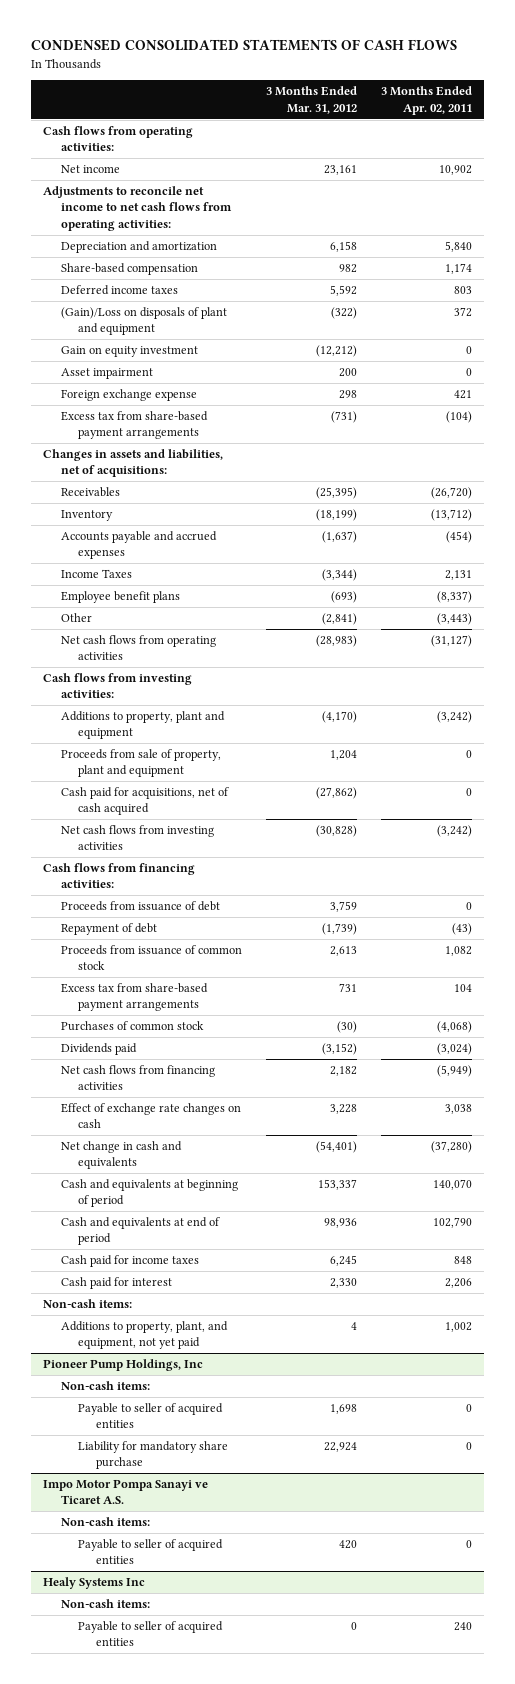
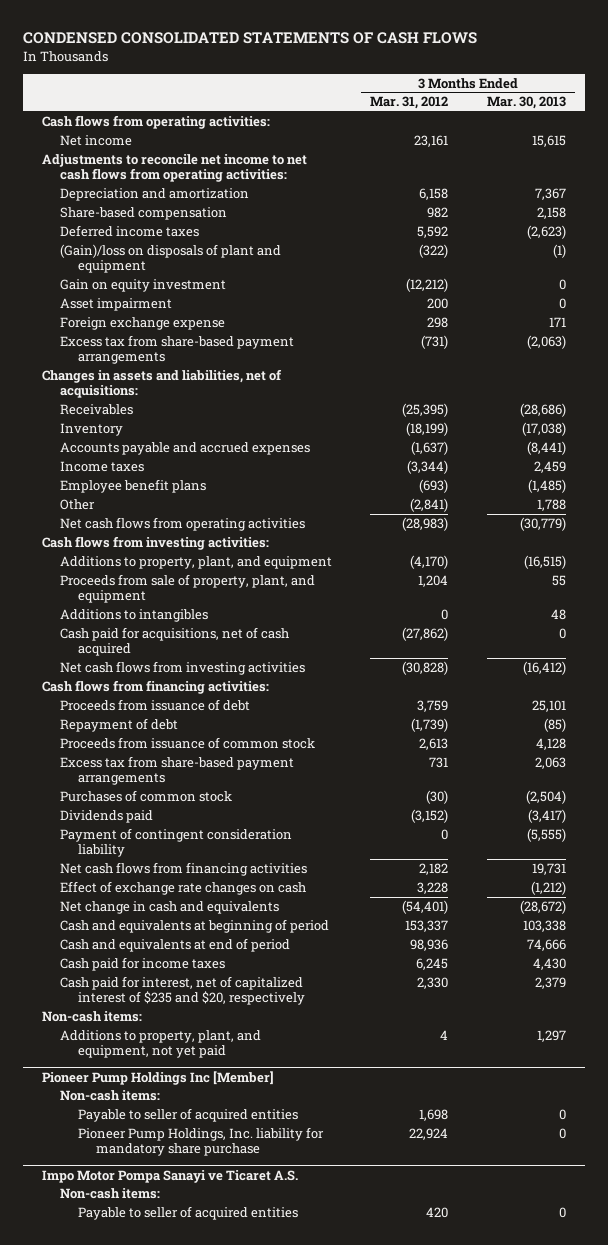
[381,86,473,115] 3 Months Ended Apr. 02, 2011 -> none
none -> [486,96,566,110] Mar. 30, 2013
[60,307,227,336] (Gain)/Loss on disposals of plant and equipment -> [59,243,281,274] (Gain)/loss on disposals of plant and equipment
[60,569,132,579] Income Taxes -> [59,460,144,472] Income taxes
[60,711,225,740] Additions to property, plant and equipment -> [59,555,332,569] Additions to property, plant, and equipment
[60,749,221,778] Proceeds from sale of property, plant and equipment -> [59,573,315,604] Proceeds from sale of property, plant, and equipment
none -> [59,608,208,622] Additions to intangibles
none -> [59,827,292,858] Payment of contingent consideration liability
[60,1277,172,1290] Cash paid for interest -> [59,975,305,1006] Cash paid for interest, net of capitalized interest of $235 and $20, respectively
[42,1359,203,1372] Pioneer Pump Holdings, Inc -> [41,1070,274,1085] Pioneer Pump Holdings Inc [Member]
[78,1441,229,1470] Liability for mandatory share purchase -> [77,1126,324,1157] Pioneer Pump Holdings, Inc. liability for mandatory share purchase
[42,1577,145,1590] Healy Systems Inc -> none
[60,1599,150,1609] Non-cash items: -> none
[78,1621,224,1647] Payable to seller of acquired entities -> none

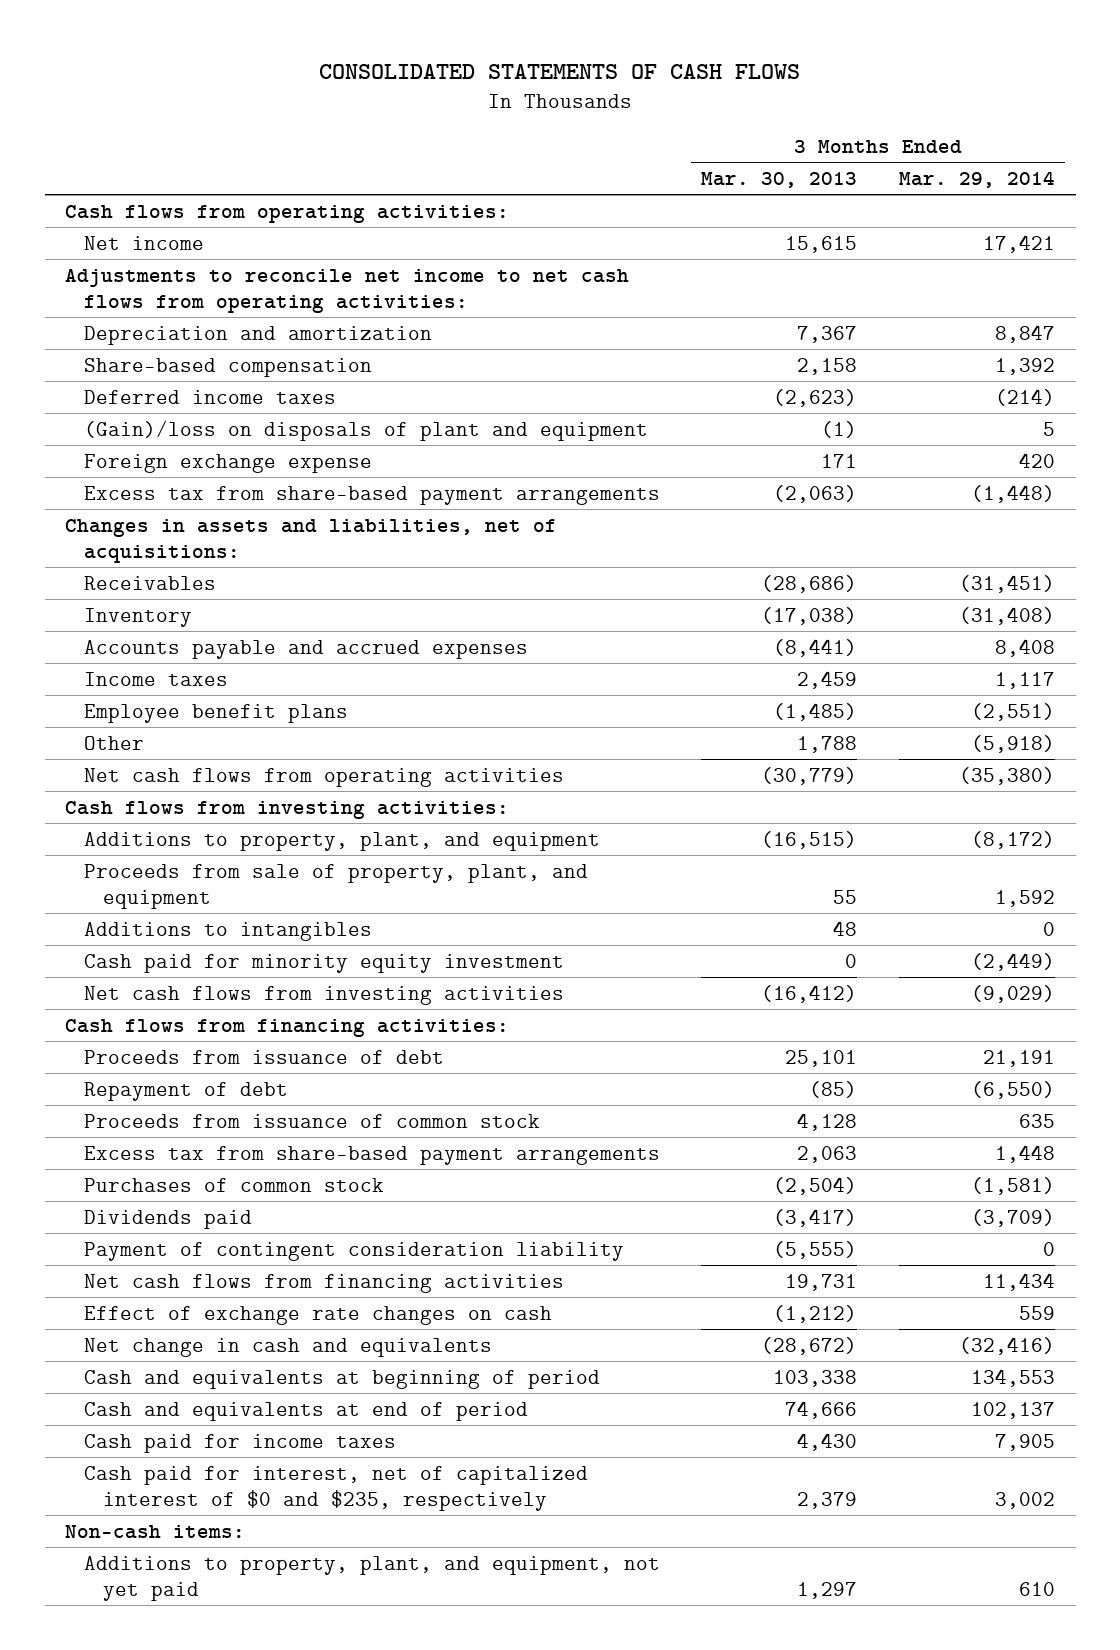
[22,32,477,45] CONDENSED CONSOLIDATED STATEMENTS OF CASH FLOWS -> [319,63,801,79] CONSOLIDATED STATEMENTS OF CASH FLOWS
[370,96,449,110] Mar. 31, 2012 -> none
none -> [898,170,1055,188] Mar. 29, 2014
[59,278,226,292] Gain on equity investment -> none
[59,297,172,311] Asset impairment -> none
[59,626,289,657] Cash paid for acquisitions, net of cash acquired -> none
none -> [84,953,565,973] Cash paid for minority equity investment
[59,975,305,1006] Cash paid for interest, net of capitalized interest of $235 and $20, respectively -> [84,1465,589,1512] Cash paid for interest, net of capitalized interest of $0 and $235, respectively
[41,1070,274,1085] Pioneer Pump Holdings Inc [Member] -> none
[59,1089,160,1101] Non-cash items: -> none
[77,1107,298,1122] Payable to seller of acquired entities -> none
[77,1126,324,1157] Pioneer Pump Holdings, Inc. liability for mandatory share purchase -> none
[41,1169,298,1183] Impo Motor Pompa Sanayi ve Ticaret A.S. -> none
[59,1187,160,1199] Non-cash items: -> none
[77,1205,298,1220] Payable to seller of acquired entities -> none

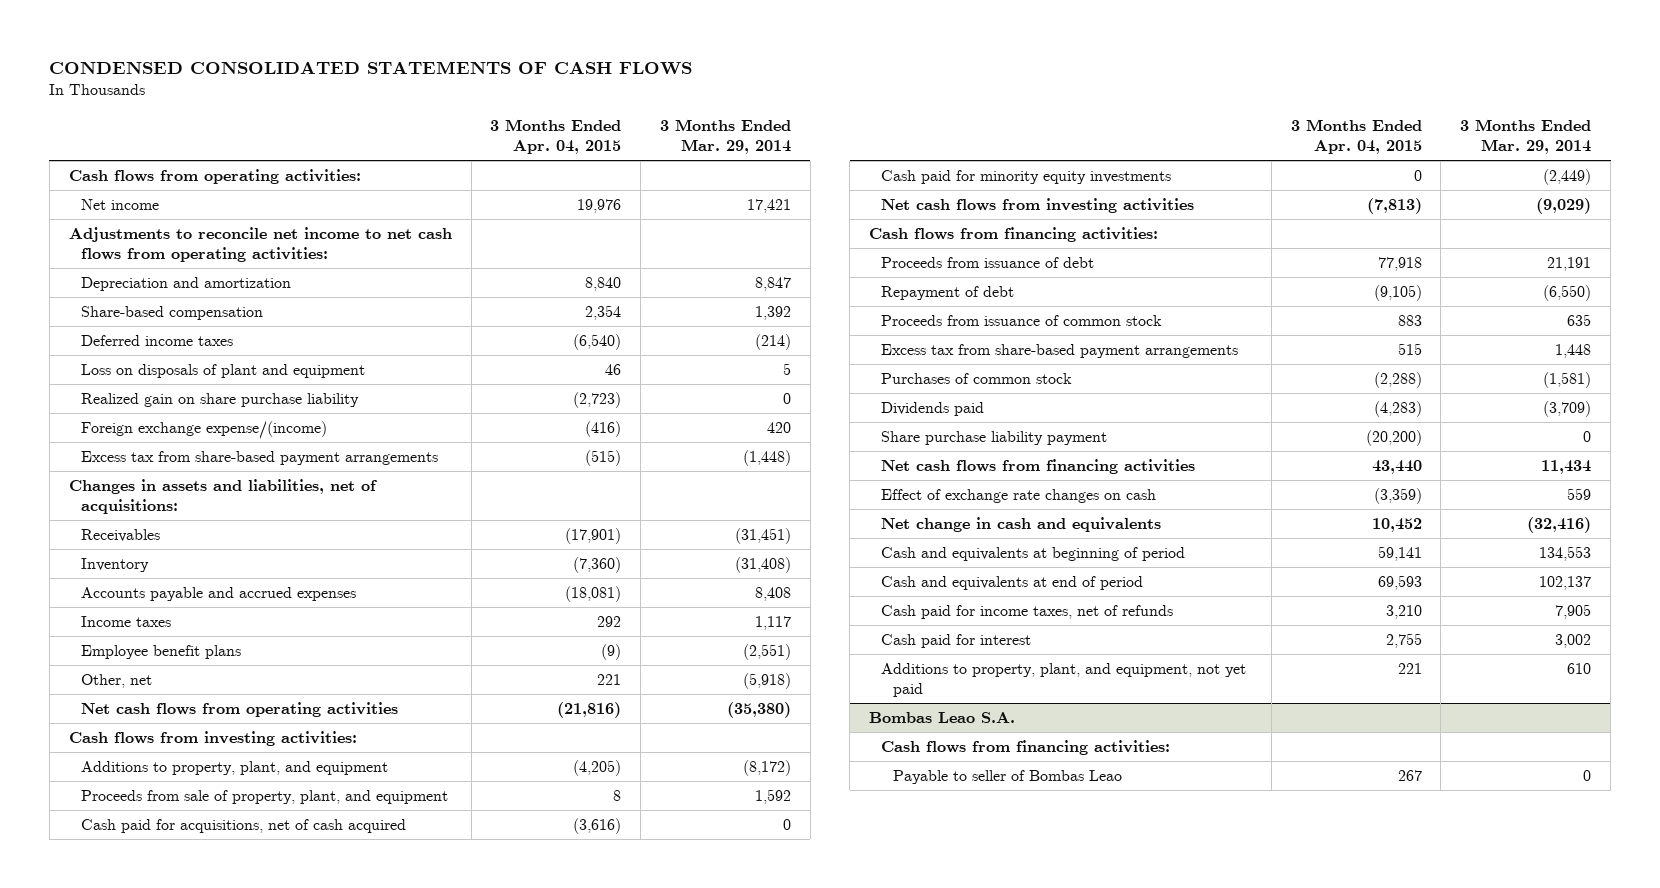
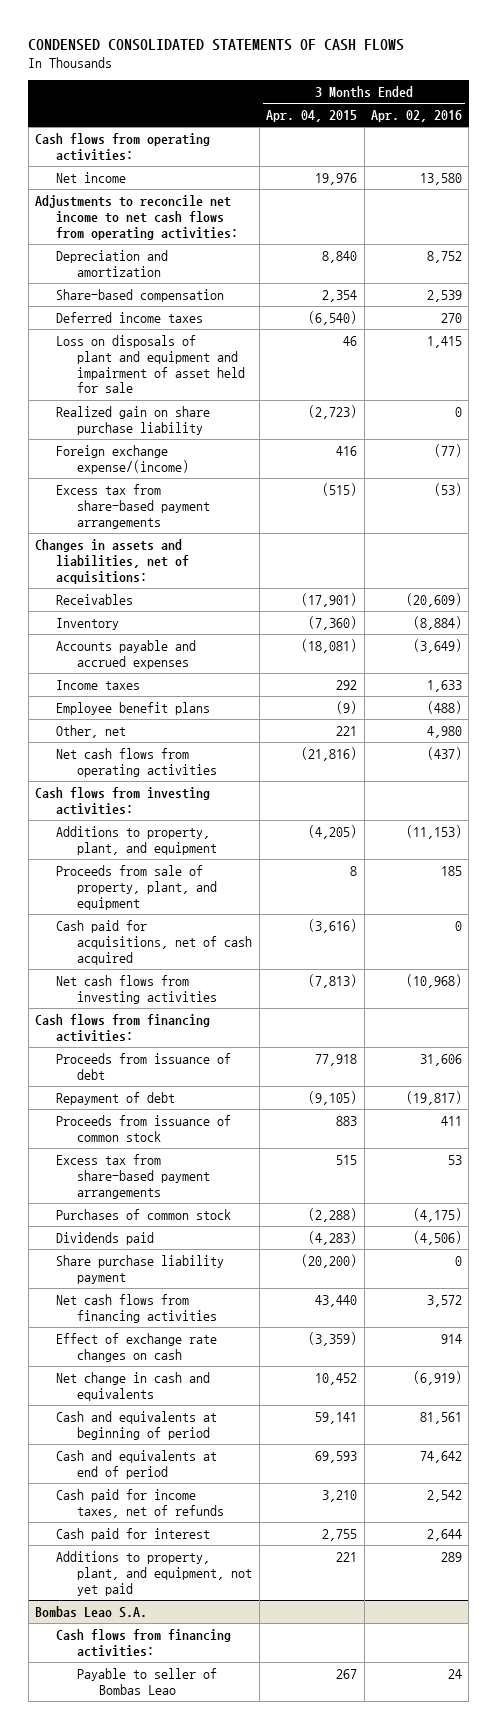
[660,118,792,154] 3 Months Ended Mar. 29, 2014 -> none
none -> [370,109,462,122] Apr. 02, 2016
[80,364,365,379] Loss on disposals of plant and equipment -> [56,334,246,394] Loss on disposals of plant and equipment and impairment of asset held for sale
[585,421,622,438] (416) -> [336,445,358,456] 416
[880,170,1171,185] Cash paid for minority equity investments -> none

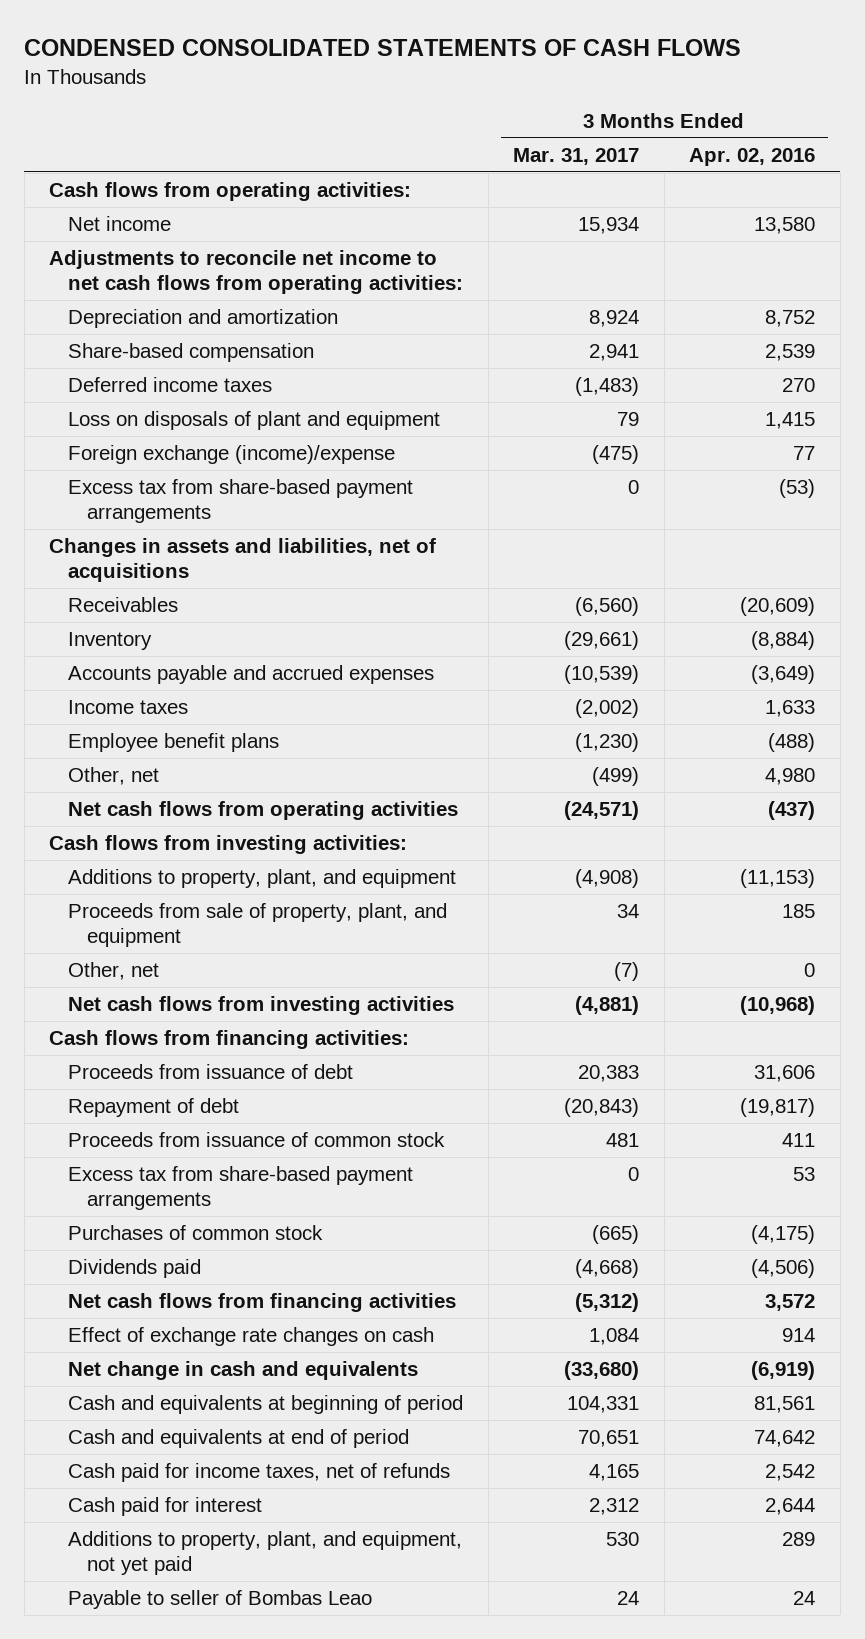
[266,109,358,122] Apr. 04, 2015 -> none
none -> [513,147,640,165] Mar. 31, 2017
[56,405,211,435] Realized gain on share purchase liability -> none
[56,334,246,394] Loss on disposals of plant and equipment and impairment of asset held for sale -> [68,410,441,430] Loss on disposals of plant and equipment
[56,444,190,474] Foreign exchange expense/(income) -> [68,444,396,464] Foreign exchange (income)/expense
[433,443,462,457] (77) -> [793,445,816,460] 77
[35,538,190,584] Changes in assets and liabilities, net of acquisitions: -> [49,537,437,583] Changes in assets and liabilities, net of acquisitions
[56,919,253,965] Cash paid for acquisitions, net of cash acquired -> none
none -> [68,961,160,980] Other, net
[56,1254,225,1284] Share purchase liability payment -> none
[35,1605,148,1618] Bombas Leao S.A. -> none
[56,1628,232,1657] Cash flows from financing activities: -> none

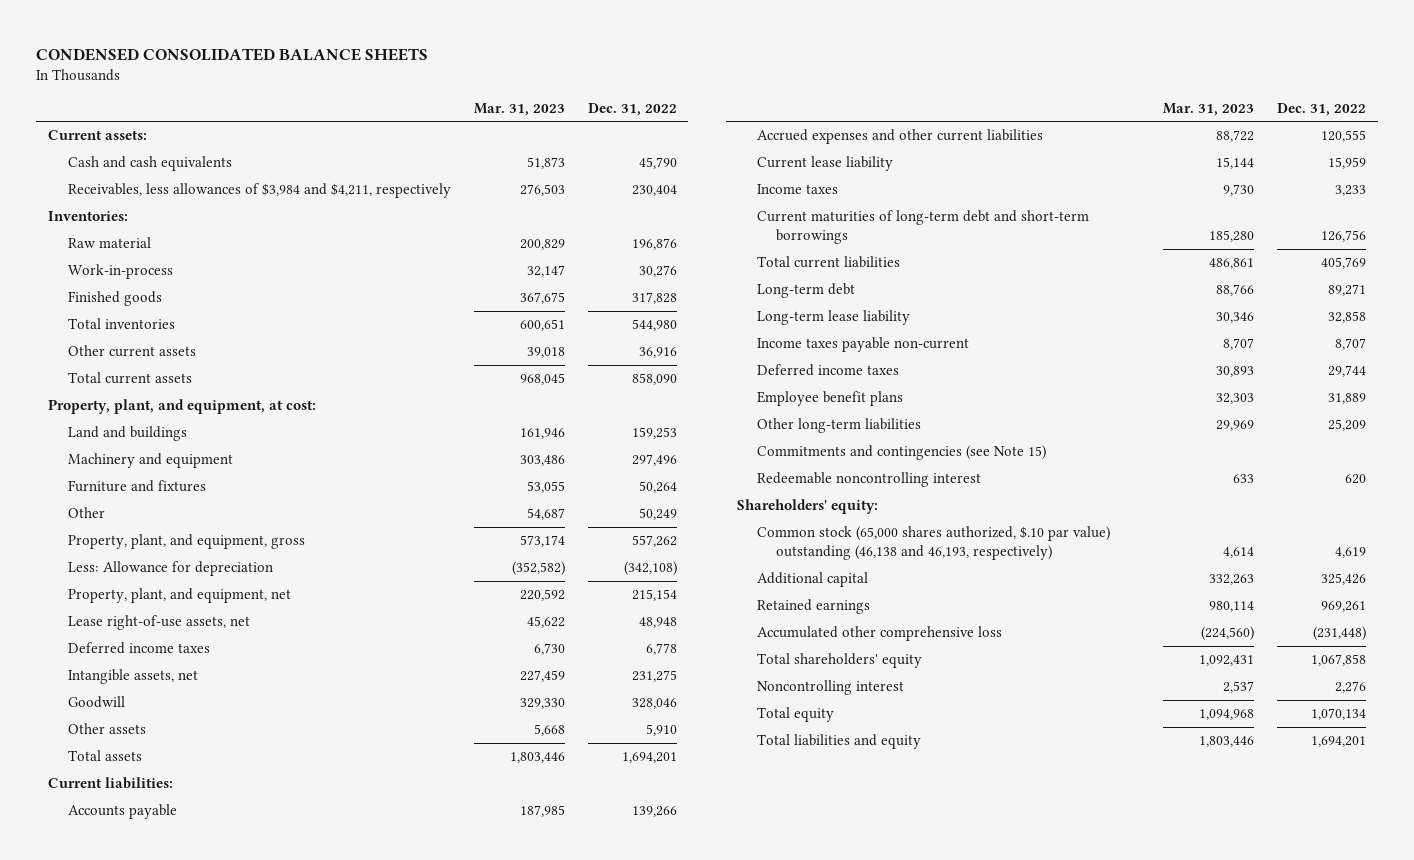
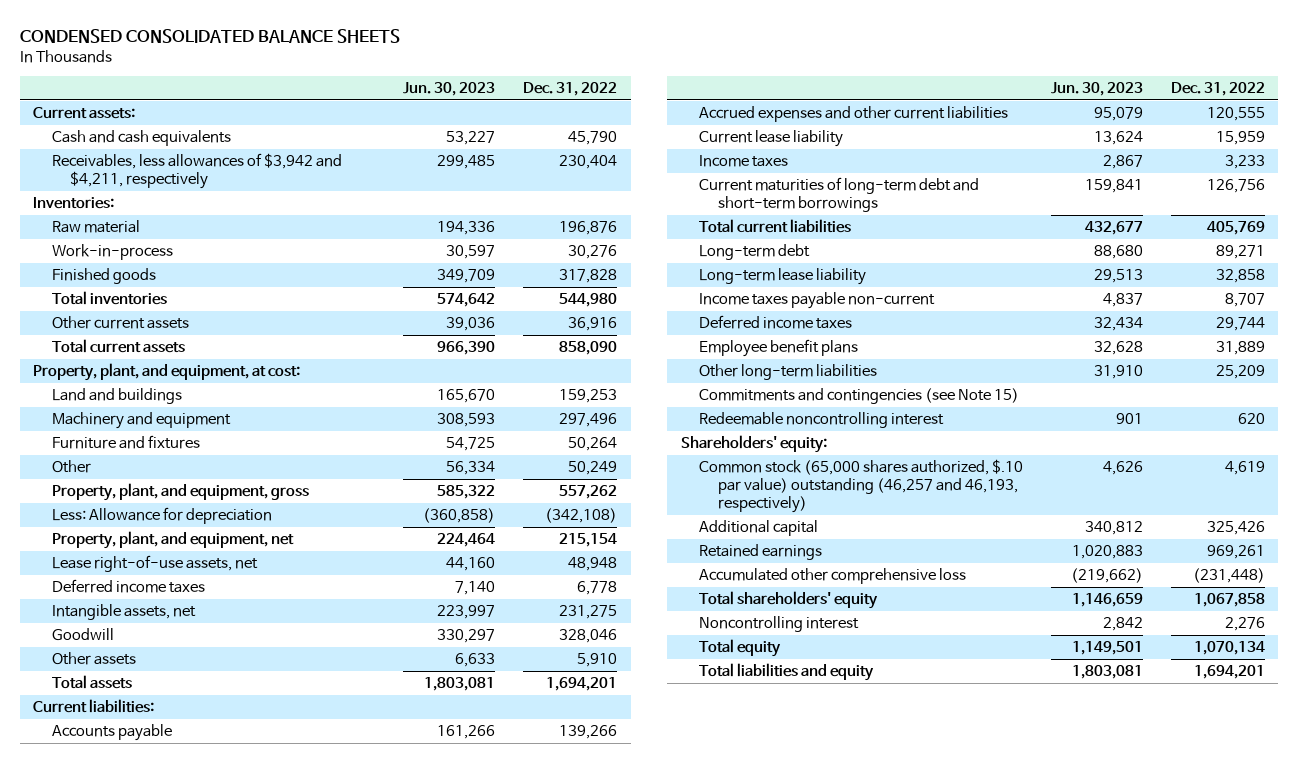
[473,102,565,116] Mar. 31, 2023 -> none
none -> [403,82,496,97] Jun. 30, 2023
[67,183,451,199] Receivables, less allowances of $3,984 and $4,211, respectively -> [51,153,342,190] Receivables, less allowances of $3,942 and $4,211, respectively
[756,526,1110,561] Common stock (65,000 shares authorized, $.10 par value) outstanding (46,138 and 46,193, respectively) -> [699,459,1024,514] Common stock (65,000 shares authorized, $.10 par value) outstanding (46,257 and 46,193, respectively)

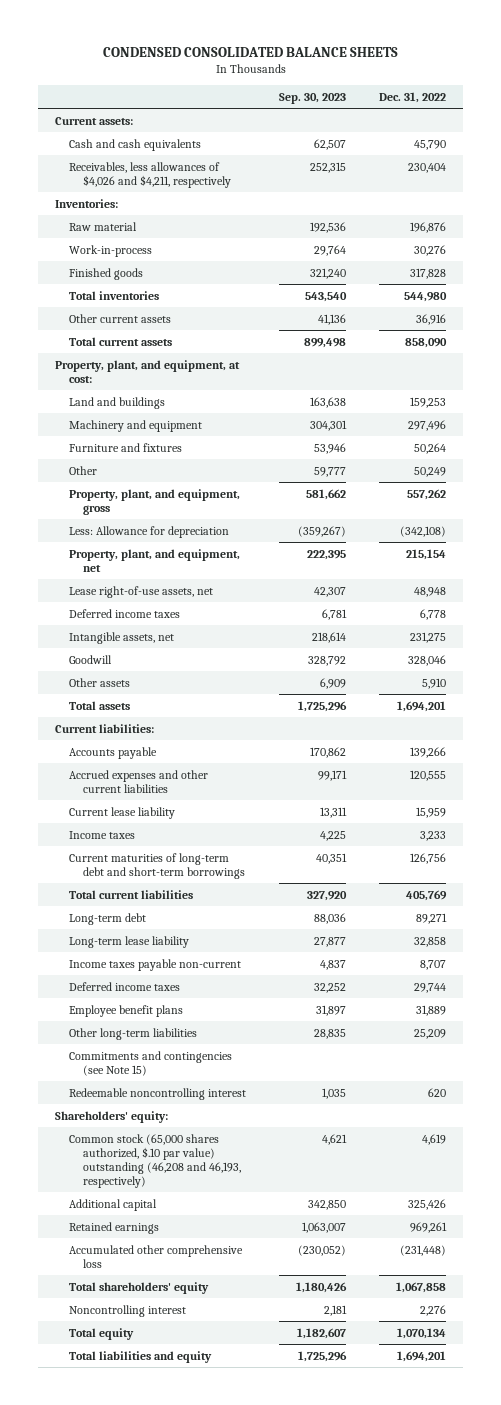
[403,82,496,97] Jun. 30, 2023 -> none
none -> [279,92,347,104] Sep. 30, 2023
[51,153,342,190] Receivables, less allowances of $3,942 and $4,211, respectively -> [68,161,231,188] Receivables, less allowances of $4,026 and $4,211, respectively
[699,459,1024,514] Common stock (65,000 shares authorized, $.10 par value) outstanding (46,257 and 46,193, respectively) -> [68,1133,241,1188] Common stock (65,000 shares authorized, $.10 par value) outstanding (46,208 and 46,193, respectively)

